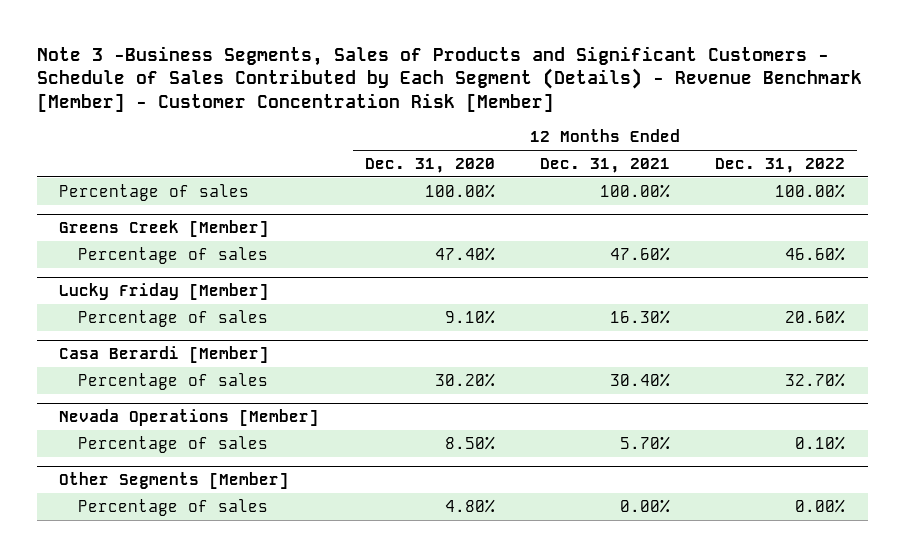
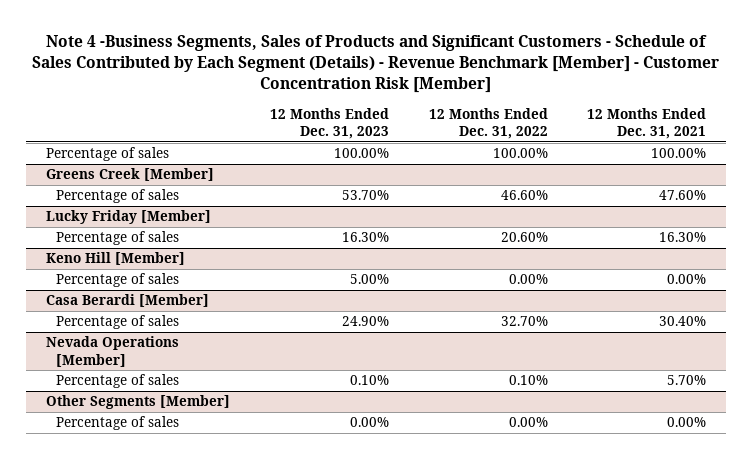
[36,45,862,113] Note 3 -Business Segments, Sales of Products and Significant Customers - Schedule of Sales Contributed by Each Segment (Details) - Revenue Benchmark [Member] - Customer Concentration Risk [Member] -> [32,34,720,94] Note 4 -Business Segments, Sales of Products and Significant Customers - Schedule of Sales Contributed by Each Segment (Details) - Revenue Benchmark [Member] - Customer Concentration Risk [Member]
[364,157,495,173] Dec. 31, 2020 -> none
none -> [269,107,389,140] 12 Months Ended Dec. 31, 2023
none -> [45,252,185,266] Keno Hill [Member]
none -> [55,273,179,288] Percentage of sales

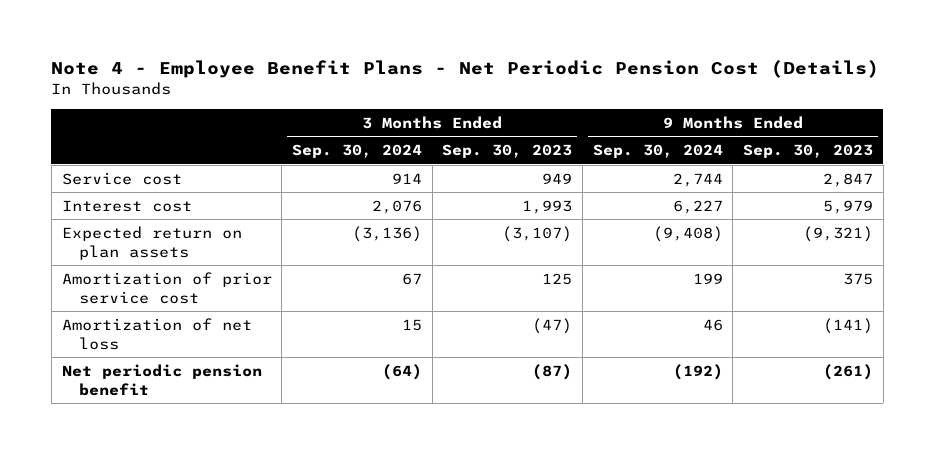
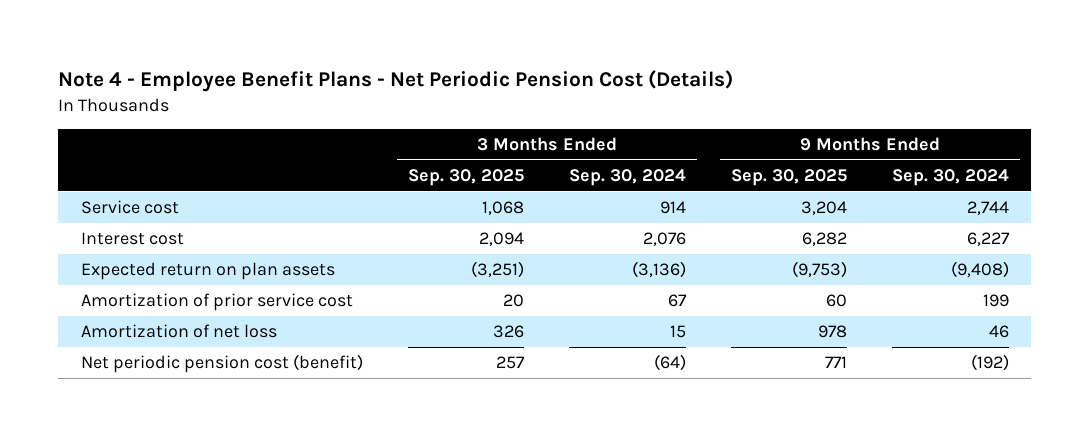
[442,144,573,159] Sep. 30, 2023 -> none
[742,144,873,159] Sep. 30, 2023 -> none
none -> [407,169,524,187] Sep. 30, 2025
none -> [730,169,847,187] Sep. 30, 2025
[61,363,262,396] Net periodic pension benefit -> [80,354,363,374] Net periodic pension cost (benefit)

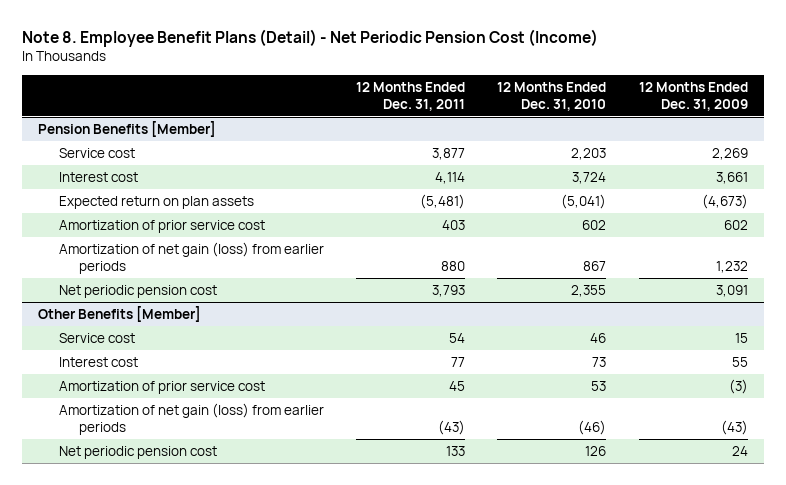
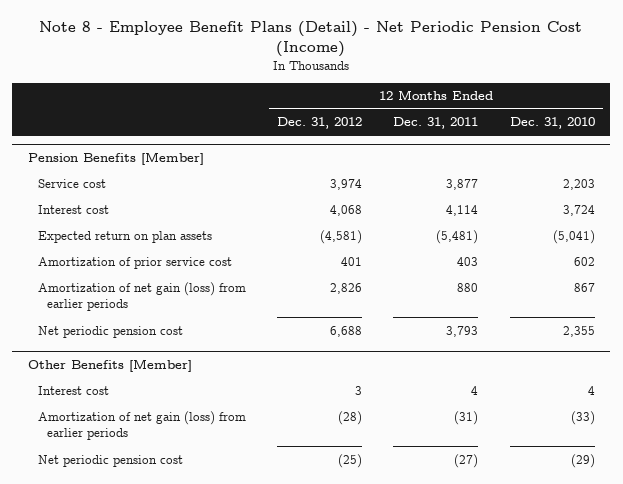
[22,29,599,48] Note 8. Employee Benefit Plans (Detail) - Net Periodic Pension Cost (Income) -> [39,21,583,58] Note 8 - Employee Benefit Plans (Detail) - Net Periodic Pension Cost (Income)
[638,81,748,111] 12 Months Ended Dec. 31, 2009 -> none
none -> [276,117,362,130] Dec. 31, 2012
[58,332,135,343] Service cost -> none
[58,380,265,394] Amortization of prior service cost -> none
[450,356,465,367] 77 -> [471,385,479,395] 4
[592,356,607,367] 73 -> [587,385,595,395] 4
[437,419,465,435] (43) -> [454,410,479,425] (31)
[578,419,607,435] (46) -> [570,410,595,425] (33)
[445,445,465,456] 133 -> [454,453,479,468] (27)
[585,445,607,456] 126 -> [570,453,595,468] (29)

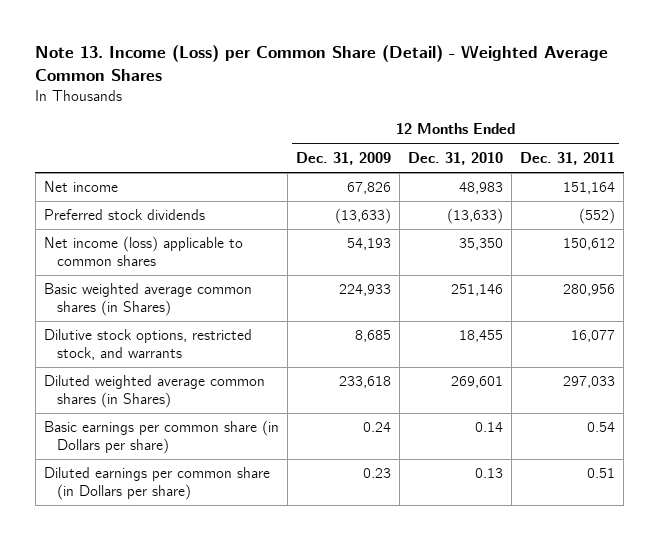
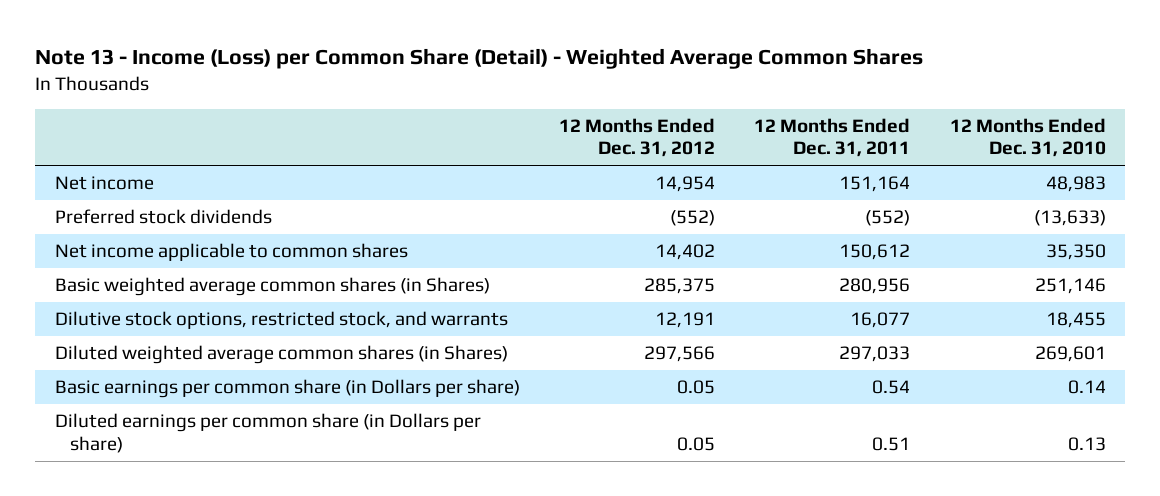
[35,45,609,81] Note 13. Income (Loss) per Common Share (Detail) - Weighted Average Common Shares -> [34,48,923,70] Note 13 - Income (Loss) per Common Share (Detail) - Weighted Average Common Shares
[295,151,391,165] Dec. 31, 2009 -> none
none -> [558,117,715,158] 12 Months Ended Dec. 31, 2012
[43,236,243,266] Net income (loss) applicable to common shares -> [54,243,408,262] Net income applicable to common shares

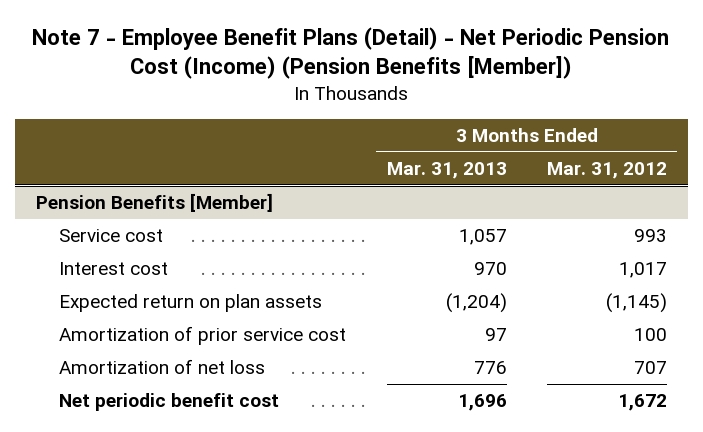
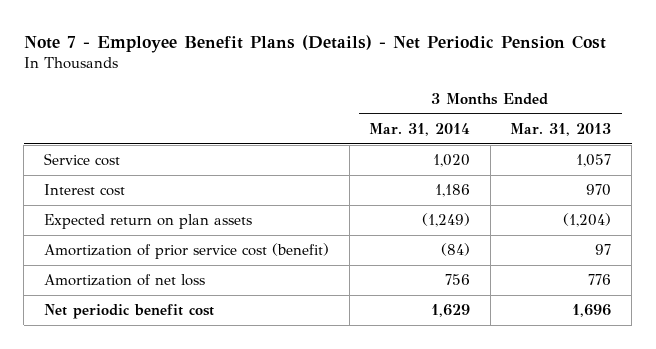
[32,26,670,80] Note 7 - Employee Benefit Plans (Detail) - Net Periodic Pension Cost (Income) (Pension Benefits [Member]) -> [23,34,606,53] Note 7 - Employee Benefit Plans (Details) - Net Periodic Pension Cost
[547,161,668,179] Mar. 31, 2012 -> none
none -> [369,122,471,136] Mar. 31, 2014
[35,193,273,213] Pension Benefits [Member] -> none
[58,326,346,346] Amortization of prior service cost -> [44,243,330,260] Amortization of prior service cost (benefit)

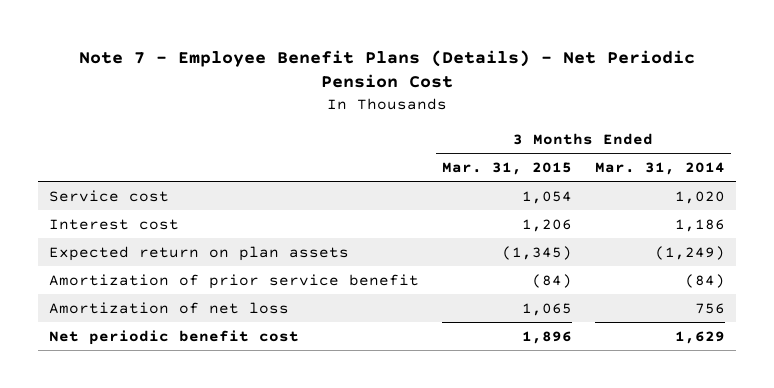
[510,122,612,136] Mar. 31, 2013 -> none
none -> [442,162,573,176] Mar. 31, 2015
[44,243,330,260] Amortization of prior service cost (benefit) -> [49,273,420,289] Amortization of prior service benefit

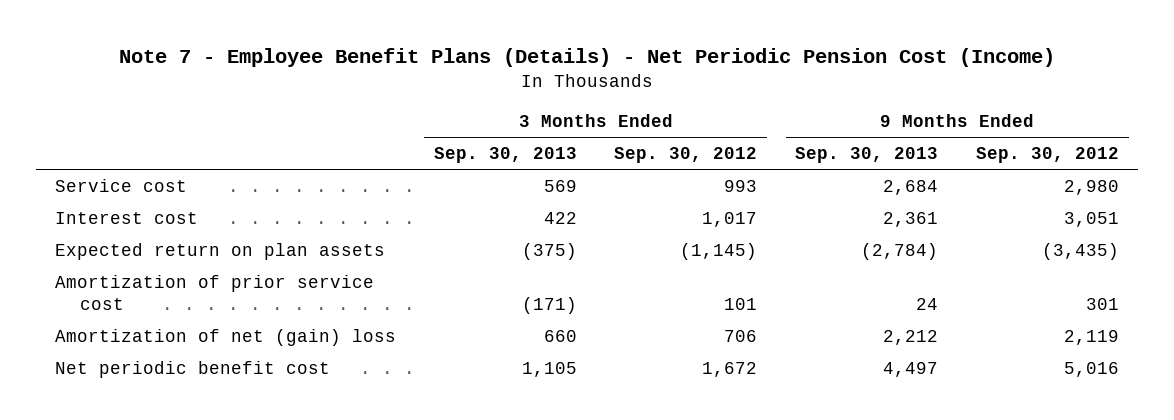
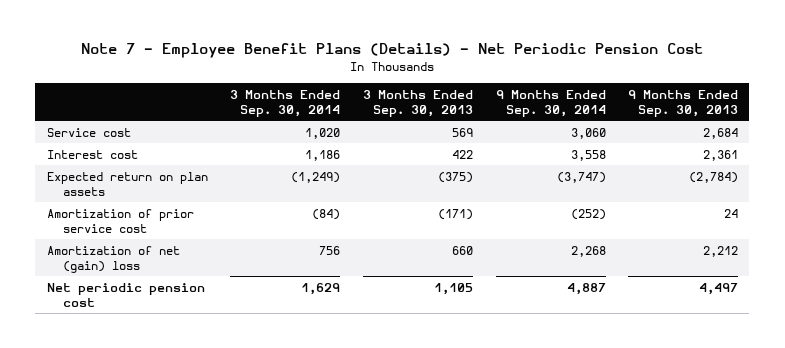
[118,48,1055,68] Note 7 - Employee Benefit Plans (Details) - Net Periodic Pension Cost (Income) -> [81,43,704,59] Note 7 - Employee Benefit Plans (Details) - Net Periodic Pension Cost
[614,147,758,164] Sep. 30, 2012 -> none
[976,147,1120,164] Sep. 30, 2012 -> none
none -> [230,89,341,117] 3 Months Ended Sep. 30, 2014
none -> [495,89,606,117] 9 Months Ended Sep. 30, 2014
[54,360,330,378] Net periodic benefit cost -> [46,282,205,307] Net periodic pension cost

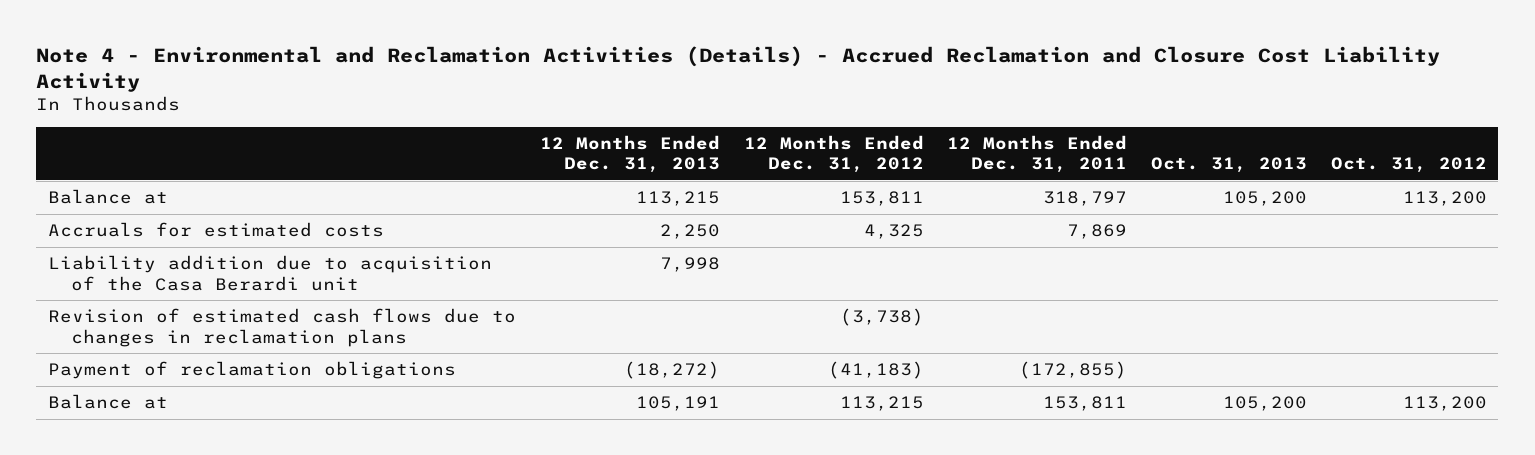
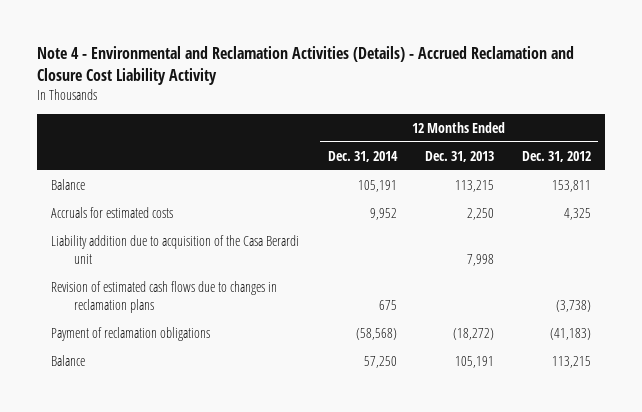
[947,134,1128,174] 12 Months Ended Dec. 31, 2011 -> none
[1150,157,1307,174] Oct. 31, 2013 -> none
[1330,157,1487,174] Oct. 31, 2012 -> none
none -> [327,150,398,162] Dec. 31, 2014
[48,189,169,205] Balance at -> [51,178,86,190] Balance
[48,394,169,410] Balance at -> [51,354,86,366] Balance

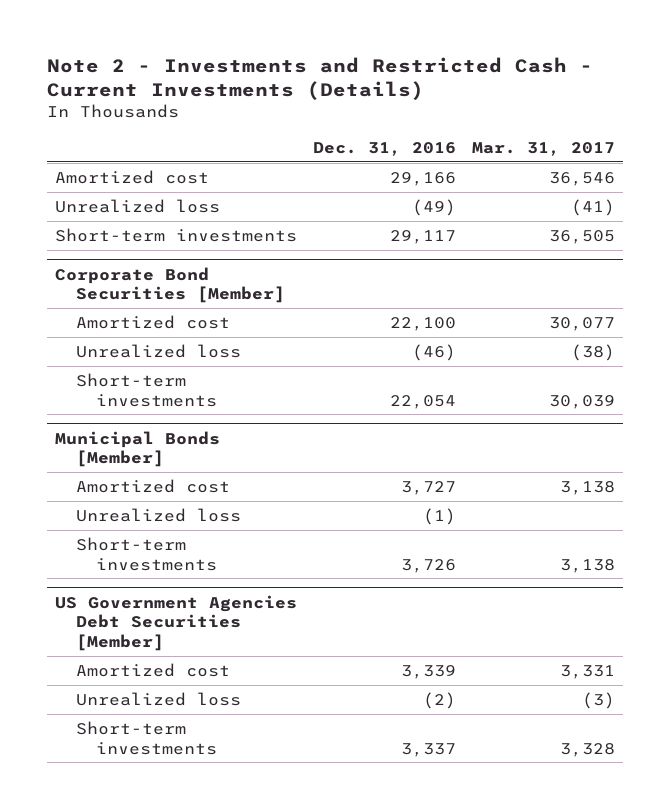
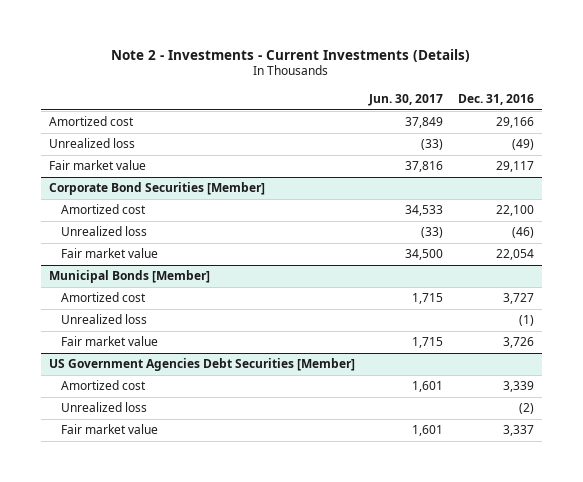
[47,56,594,101] Note 2 - Investments and Restricted Cash - Current Investments (Details) -> [111,48,471,62] Note 2 - Investments - Current Investments (Details)
[472,141,616,156] Mar. 31, 2017 -> none
none -> [368,93,444,106] Jun. 30, 2017
[55,227,298,242] Short-term investments -> [48,160,146,171] Fair market value
[75,372,217,407] Short-term investments -> [61,248,159,259] Fair market value
[75,536,217,571] Short-term investments -> [61,336,159,347] Fair market value
[75,720,217,755] Short-term investments -> [61,424,159,435] Fair market value

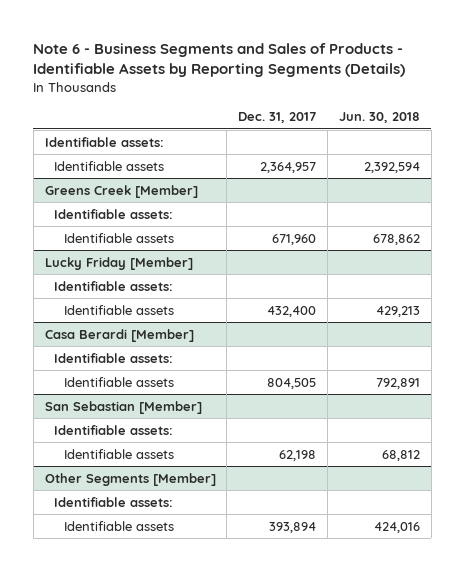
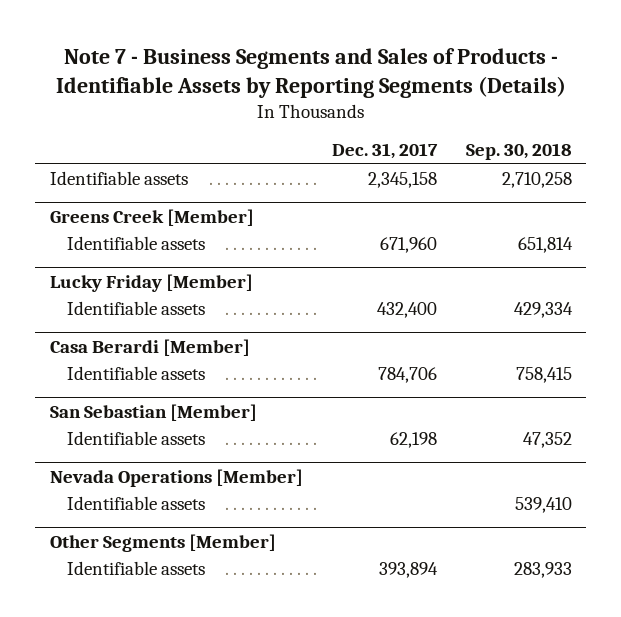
[33,42,406,78] Note 6 - Business Segments and Sales of Products - Identifiable Assets by Reporting Segments (Details) -> [55,48,566,98] Note 7 - Business Segments and Sales of Products - Identifiable Assets by Reporting Segments (Details)
[338,112,420,124] Jun. 30, 2018 -> none
none -> [465,143,572,161] Sep. 30, 2018
[44,136,164,147] Identifiable assets: -> none
[260,161,317,173] 2,364,957 -> [367,171,437,188] 2,345,158
[54,208,174,219] Identifiable assets: -> none
[54,280,174,291] Identifiable assets: -> none
[54,352,174,363] Identifiable assets: -> none
[267,377,317,389] 804,505 -> [377,366,437,383] 784,706
[54,424,174,435] Identifiable assets: -> none
none -> [49,468,303,487] Nevada Operations [Member]
none -> [67,495,206,510] Identifiable assets
[54,496,174,507] Identifiable assets: -> none

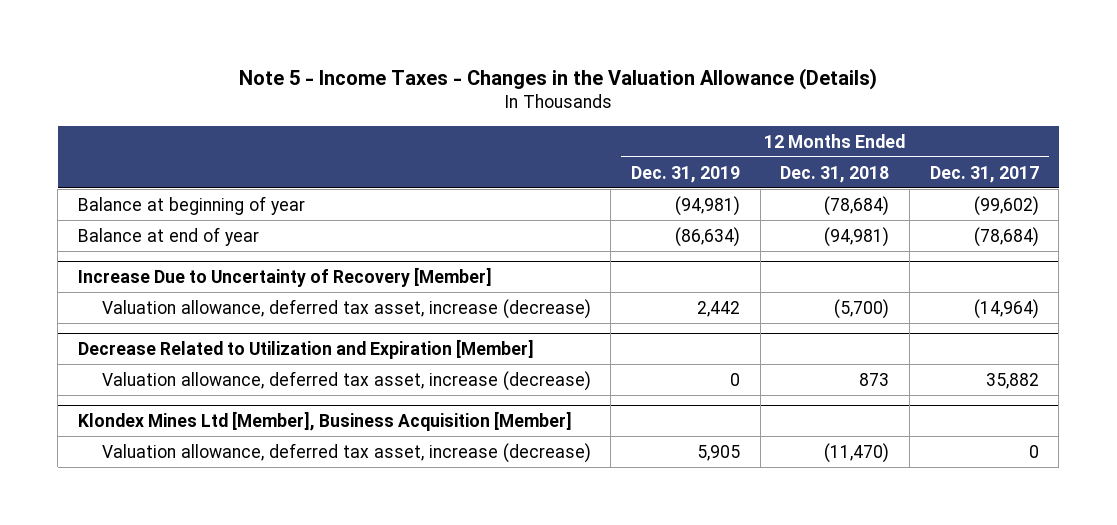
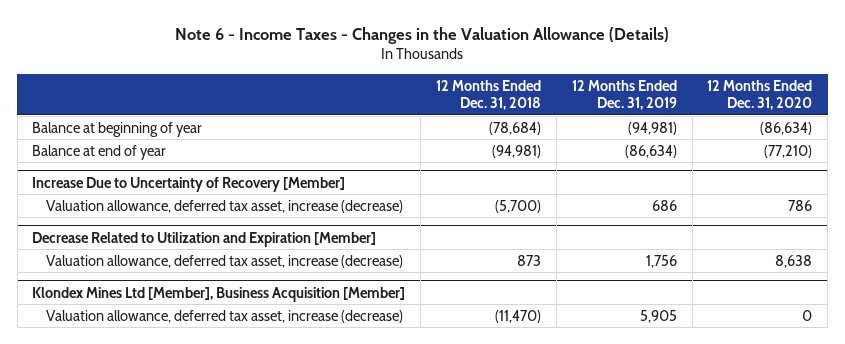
[239,67,878,90] Note 5 - Income Taxes - Changes in the Valuation Allowance (Details) -> [175,26,670,44] Note 6 - Income Taxes - Changes in the Valuation Allowance (Details)
[929,165,1039,183] Dec. 31, 2017 -> none
none -> [707,79,813,111] 12 Months Ended Dec. 31, 2020
[697,300,741,317] 2,442 -> [651,199,677,211] 686
[730,372,741,386] 0 -> [645,254,677,268] 1,756

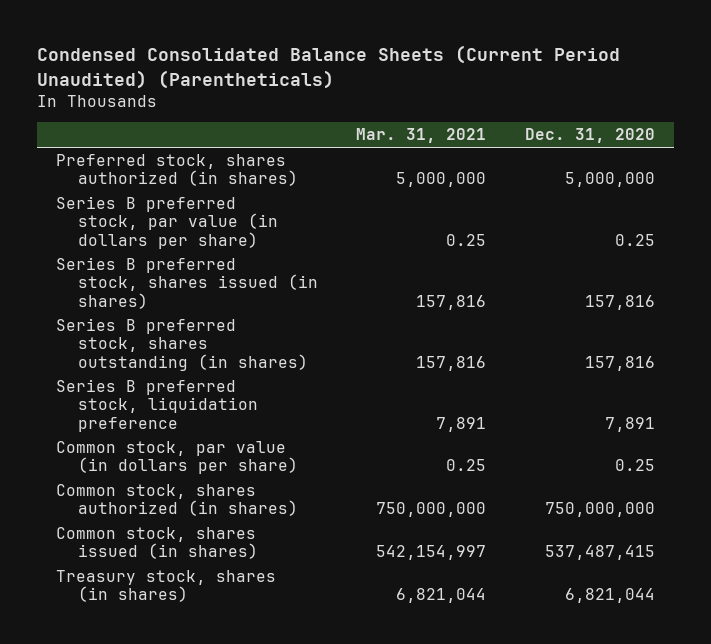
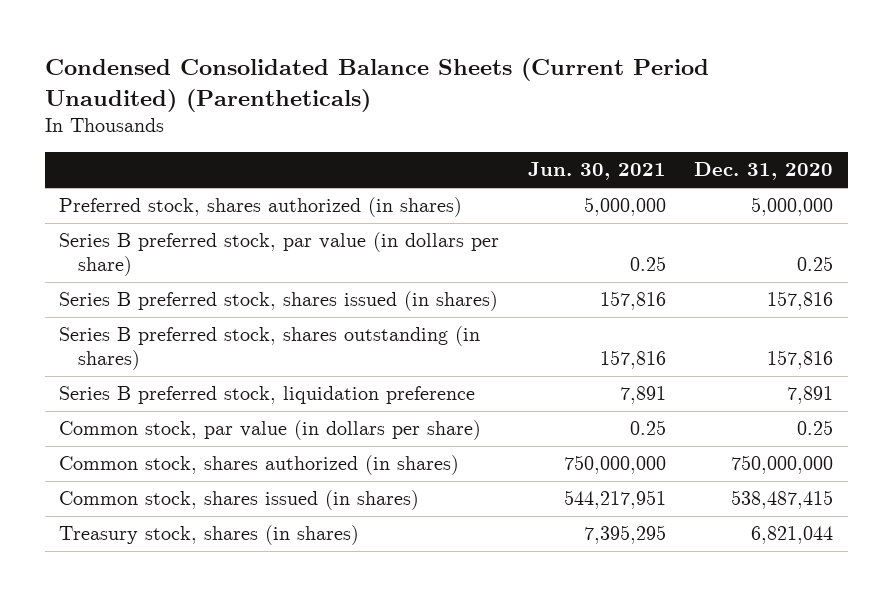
[356,128,487,144] Mar. 31, 2021 -> none
none -> [527,162,666,181] Jun. 30, 2021
[544,545,655,561] 537,487,415 -> [731,490,834,510] 538,487,415

